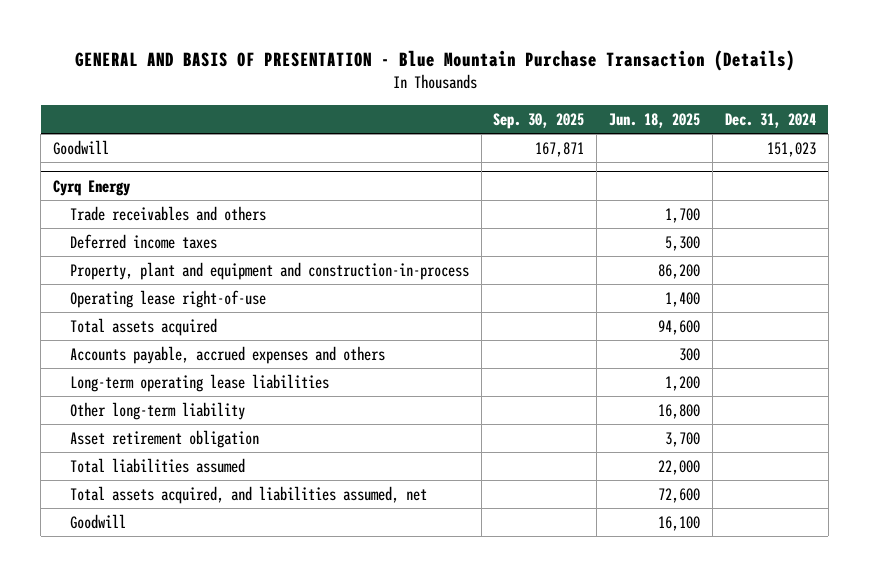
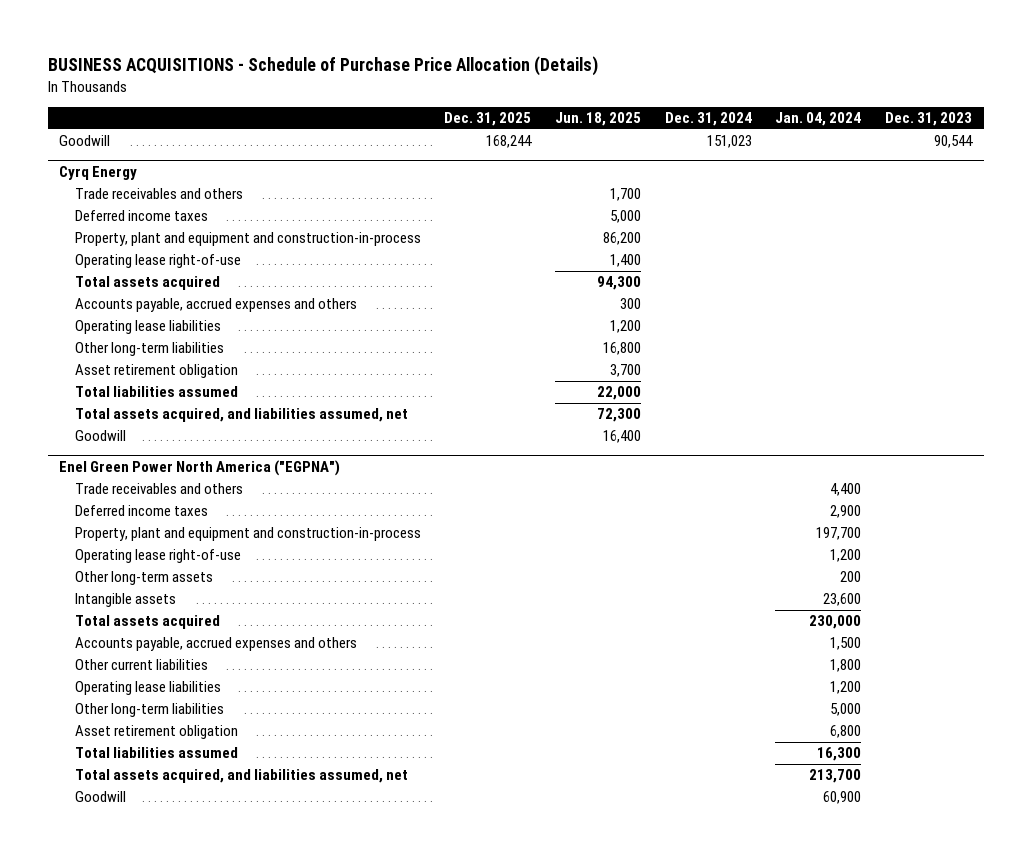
[74,50,795,72] GENERAL AND BASIS OF PRESENTATION - Blue Mountain Purchase Transaction (Details) -> [47,56,598,77] BUSINESS ACQUISITIONS - Schedule of Purchase Price Allocation (Details)
[493,112,585,129] Sep. 30, 2025 -> none
none -> [444,111,532,126] Dec. 31, 2025
none -> [775,111,862,126] Jan. 04, 2024
none -> [884,111,972,126] Dec. 31, 2023
[665,235,701,251] 5,300 -> [610,210,642,224] 5,000
[658,319,701,335] 94,600 -> [597,276,642,291] 94,300
[69,373,329,392] Long-term operating lease liabilities -> [74,320,221,335] Operating lease liabilities
[69,401,245,420] Other long-term liability -> [74,342,224,357] Other long-term liabilities
[658,487,701,503] 72,600 -> [597,408,642,423] 72,300
[658,515,701,531] 16,100 -> [603,430,642,444] 16,400
none -> [59,460,341,477] Enel Green Power North America ("EGPNA")
none -> [74,483,243,495] Trade receivables and others
none -> [74,505,208,517] Deferred income taxes
none -> [74,527,421,542] Property, plant and equipment and construction-in-process
none -> [74,549,241,564] Operating lease right-of-use
none -> [74,571,213,586] Other long-term assets
none -> [74,593,176,608] Intangible assets
none -> [74,615,220,630] Total assets acquired
none -> [74,637,357,652] Accounts payable, accrued expenses and others
none -> [74,659,208,671] Other current liabilities
none -> [74,681,221,696] Operating lease liabilities
none -> [74,703,224,718] Other long-term liabilities
none -> [74,725,238,740] Asset retirement obligation
none -> [74,747,238,759] Total liabilities assumed
none -> [74,769,408,784] Total assets acquired, and liabilities assumed, net
none -> [74,791,126,803] Goodwill

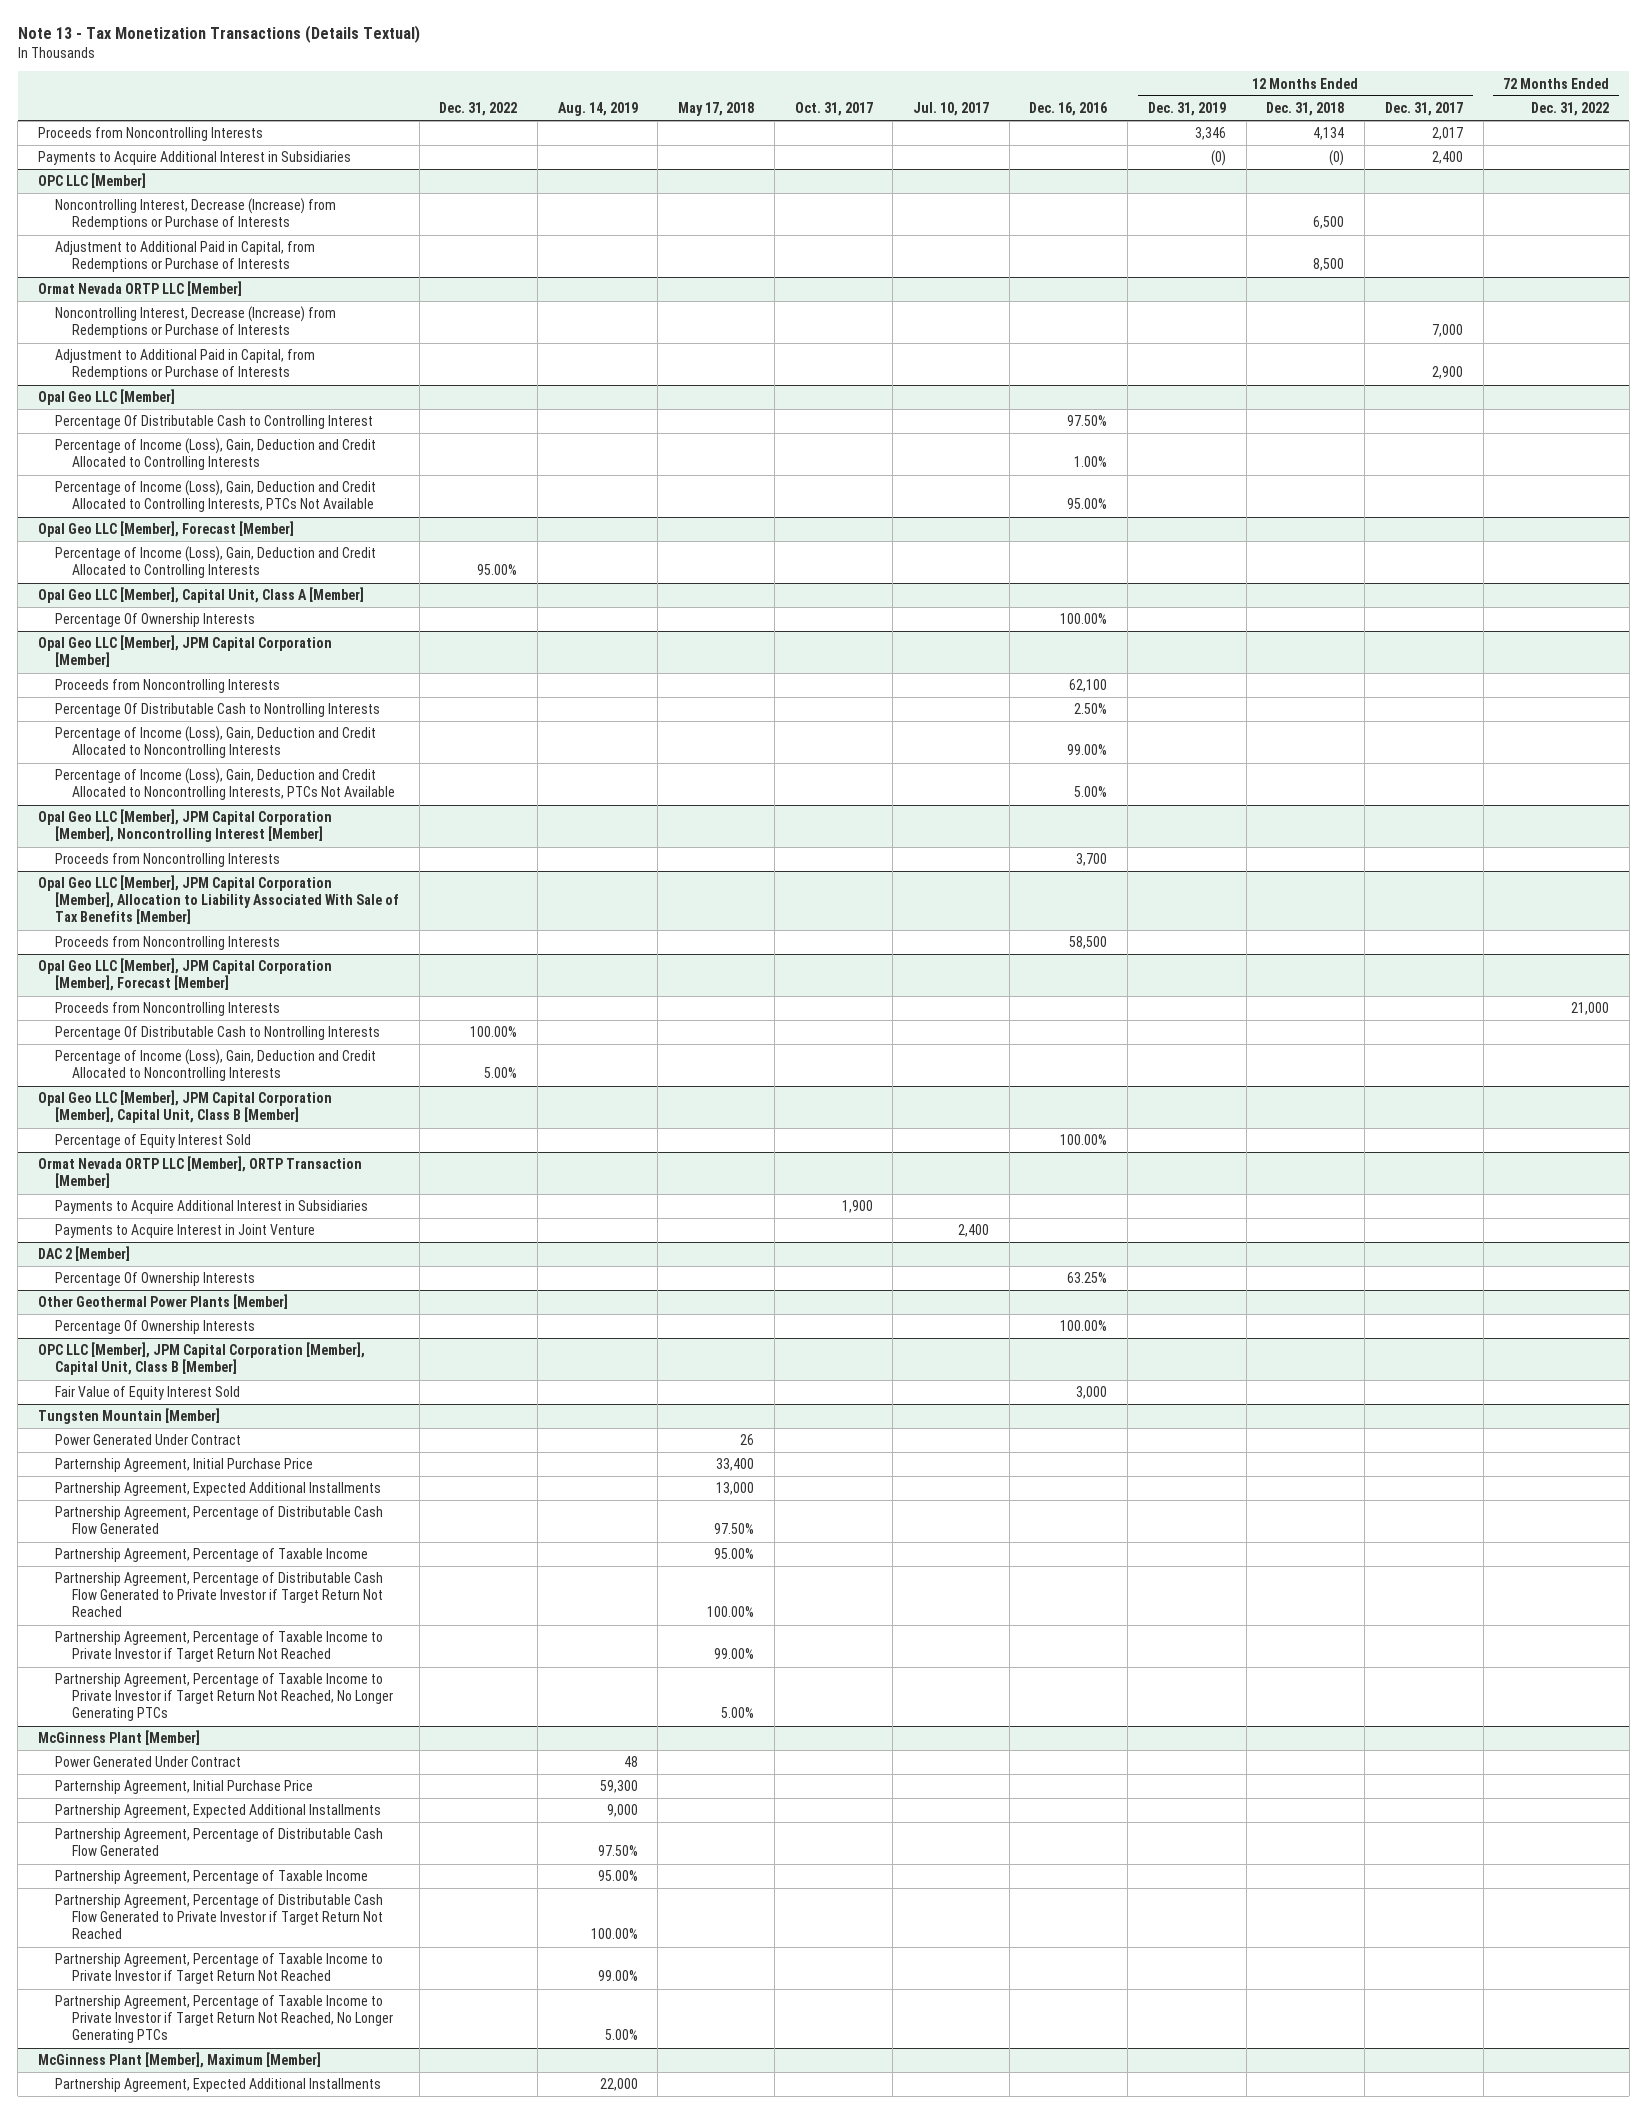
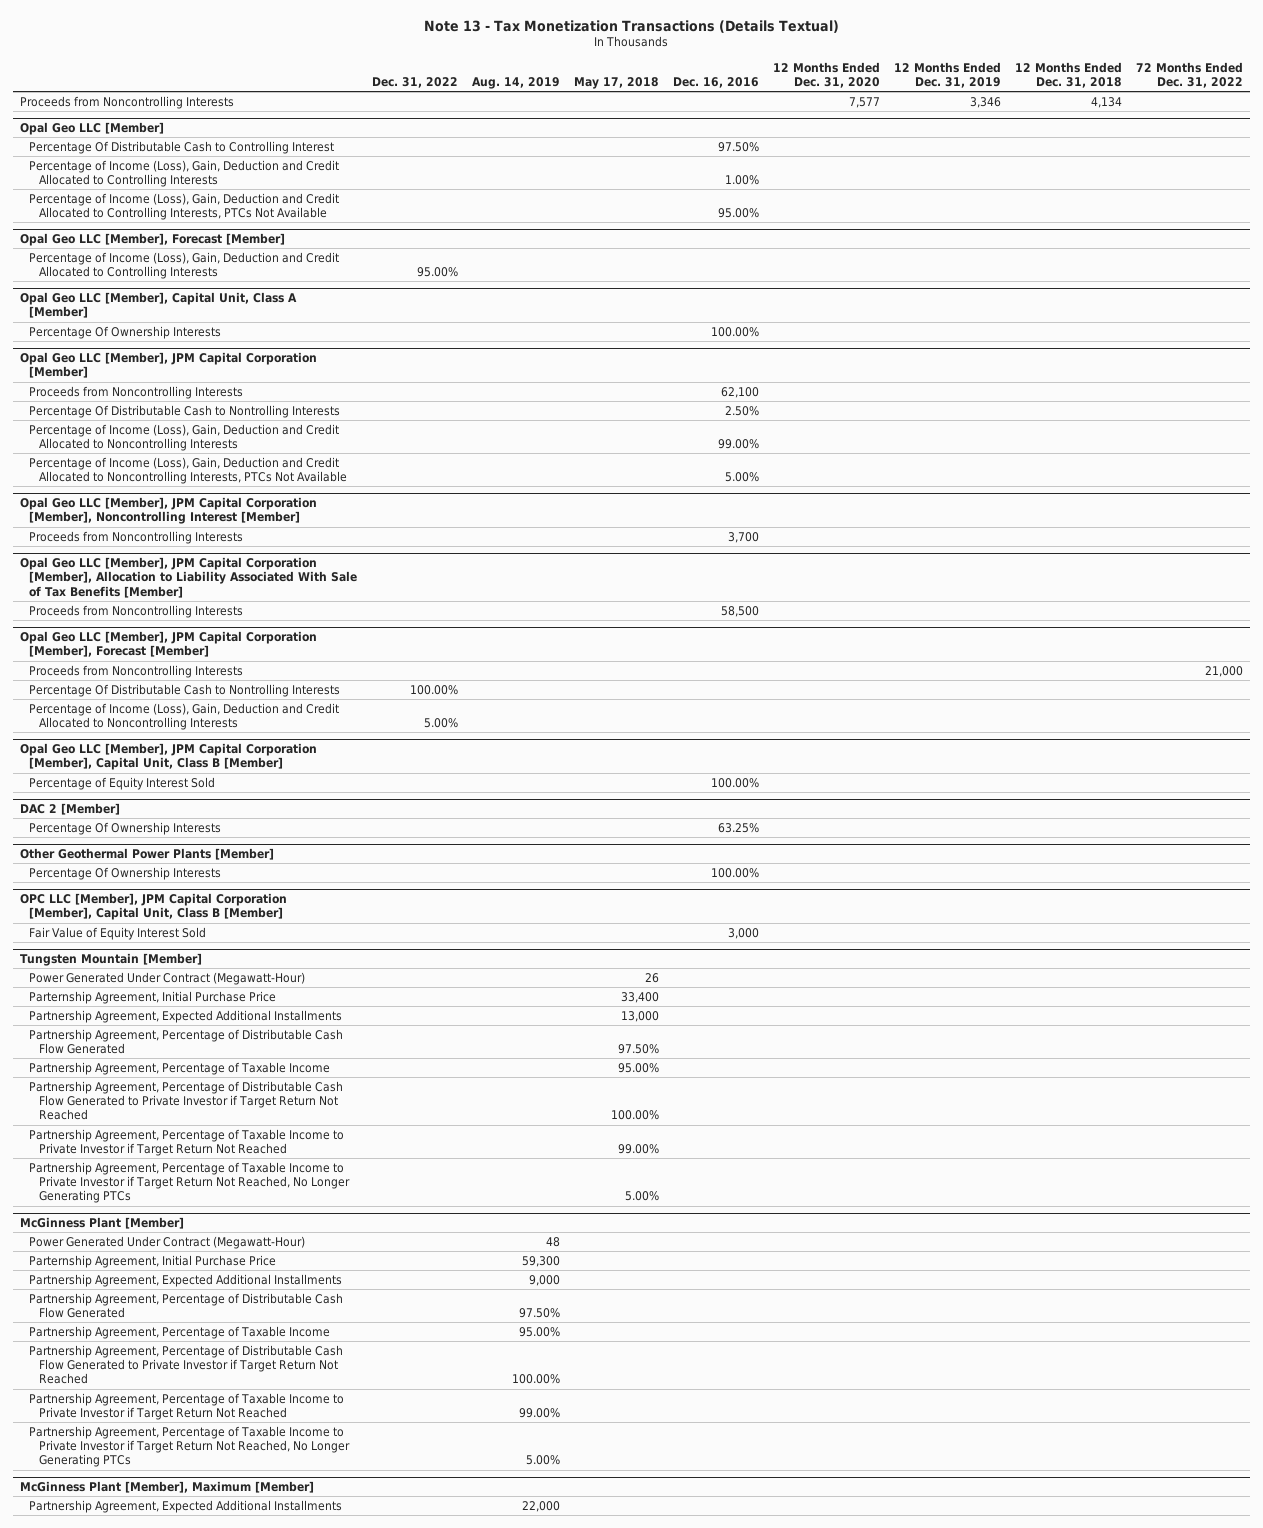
[794,101,873,116] Oct. 31, 2017 -> none
[913,101,990,116] Jul. 10, 2017 -> none
[1384,101,1463,116] Dec. 31, 2017 -> none
none -> [772,61,880,89] 12 Months Ended Dec. 31, 2020
[37,151,351,166] Payments to Acquire Additional Interest in Subsidiaries -> none
[37,173,146,189] OPC LLC [Member] -> none
[54,198,336,231] Noncontrolling Interest, Decrease (Increase) from Redemptions or Purchase of Interests -> none
[54,241,315,273] Adjustment to Additional Paid in Capital, from Redemptions or Purchase of Interests -> none
[37,281,242,297] Ormat Nevada ORTP LLC [Member] -> none
[54,306,336,339] Noncontrolling Interest, Decrease (Increase) from Redemptions or Purchase of Interests -> none
[54,349,315,381] Adjustment to Additional Paid in Capital, from Redemptions or Purchase of Interests -> none
[37,1156,362,1189] Ormat Nevada ORTP LLC [Member], ORTP Transaction [Member] -> none
[54,1200,368,1215] Payments to Acquire Additional Interest in Subsidiaries -> none
[54,1224,315,1239] Payments to Acquire Interest in Joint Venture -> none
[54,1434,241,1446] Power Generated Under Contract -> [29,971,306,985] Power Generated Under Contract (Megawatt-Hour)
[54,1756,241,1768] Power Generated Under Contract -> [29,1235,306,1249] Power Generated Under Contract (Megawatt-Hour)

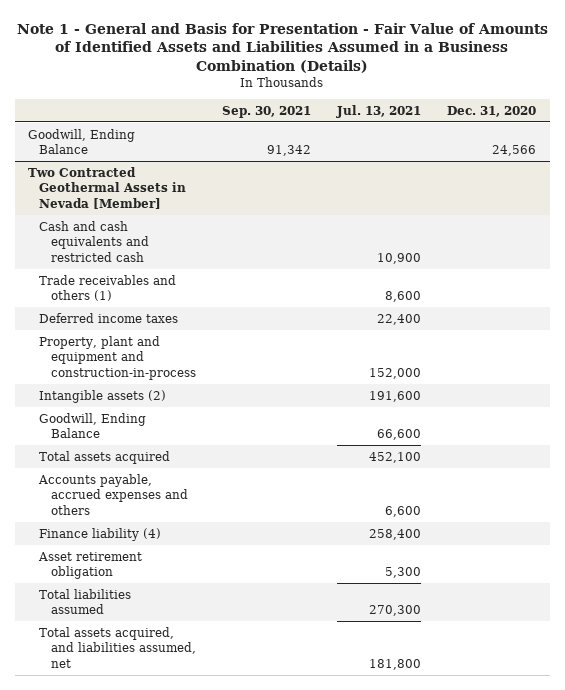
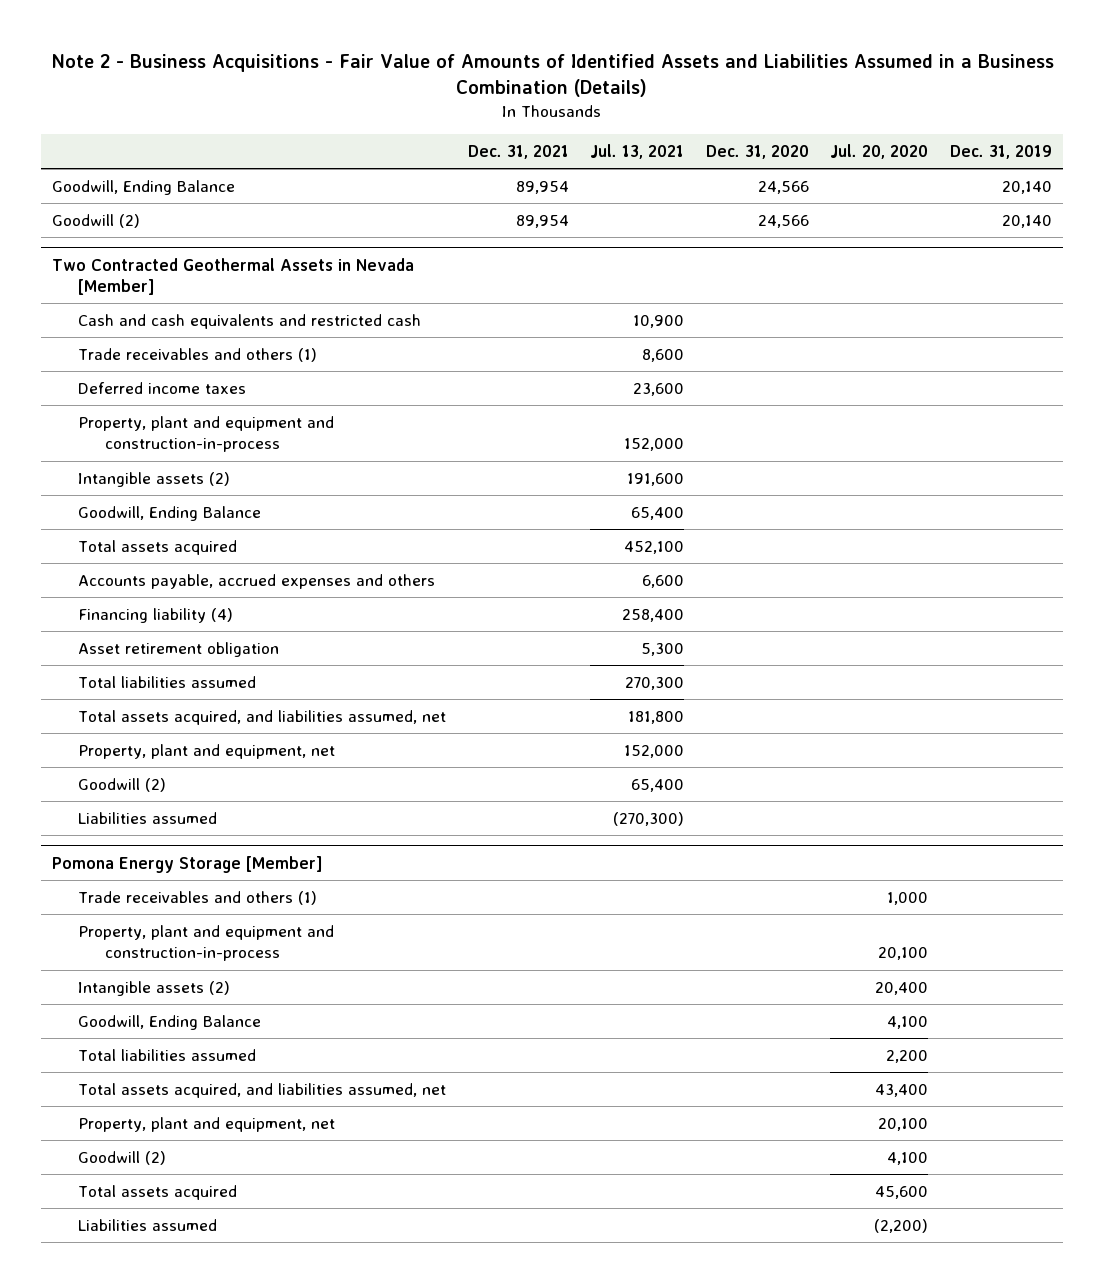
[17,22,549,73] Note 1 - General and Basis for Presentation - Fair Value of Amounts of Identified Assets and Liabilities Assumed in a Business Combination (Details) -> [50,53,1054,97] Note 2 - Business Acquisitions - Fair Value of Amounts of Identified Assets and Liabilities Assumed in a Business Combination (Details)
[221,105,311,118] Sep. 30, 2021 -> none
none -> [467,144,569,159] Dec. 31, 2021
none -> [830,143,929,159] Jul. 20, 2020
none -> [949,144,1052,159] Dec. 31, 2019
none -> [51,214,140,229] Goodwill (2)
[377,313,422,325] 22,400 -> [633,383,685,397] 23,600
[377,429,422,441] 66,600 -> [631,507,685,521] 65,400
[39,527,162,541] Finance liability (4) -> [78,608,234,624] Financing liability (4)
none -> [78,744,336,760] Property, plant and equipment, net
none -> [78,778,167,793] Goodwill (2)
none -> [78,812,218,825] Liabilities assumed
none -> [51,855,323,873] Pomona Energy Storage [Member]
none -> [78,891,318,906] Trade receivables and others (1)
none -> [78,925,335,962] Property, plant and equipment and construction-in-process
none -> [78,981,231,997] Intangible assets (2)
none -> [78,1015,262,1031] Goodwill, Ending Balance
none -> [78,1049,257,1062] Total liabilities assumed
none -> [78,1083,447,1099] Total assets acquired, and liabilities assumed, net
none -> [78,1117,336,1133] Property, plant and equipment, net
none -> [78,1151,167,1166] Goodwill (2)
none -> [78,1185,238,1201] Total assets acquired
none -> [78,1219,218,1232] Liabilities assumed

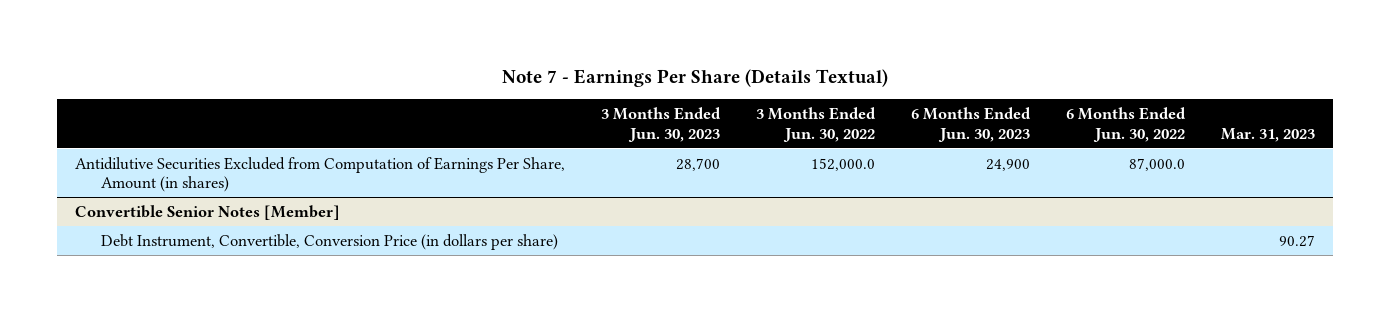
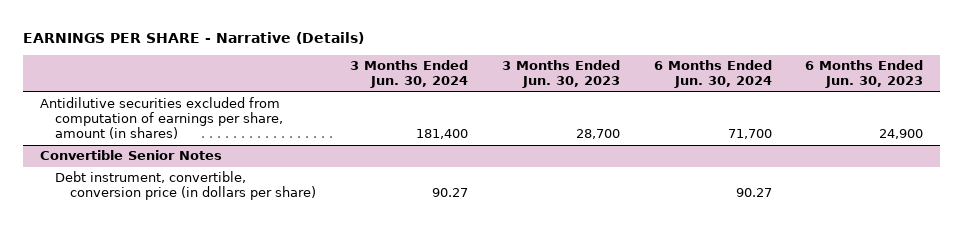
[502,68,889,87] Note 7 - Earnings Per Share (Details Textual) -> [23,31,365,44] EARNINGS PER SHARE - Narrative (Details)
[756,107,877,142] 3 Months Ended Jun. 30, 2022 -> none
[1066,107,1187,142] 6 Months Ended Jun. 30, 2022 -> none
[1220,127,1315,142] Mar. 31, 2023 -> none
none -> [350,60,469,89] 3 Months Ended Jun. 30, 2024
none -> [653,60,772,89] 6 Months Ended Jun. 30, 2024
[75,156,566,193] Antidilutive Securities Excluded from Computation of Earnings Per Share, Amount (in shares) -> [40,97,284,140] Antidilutive securities excluded from computation of earnings per share, amount (in shares)
[75,204,341,220] Convertible Senior Notes [Member] -> [40,150,223,161] Convertible Senior Notes
[101,233,559,250] Debt Instrument, Convertible, Conversion Price (in dollars per share) -> [55,171,317,201] Debt instrument, convertible, conversion price (in dollars per share)

